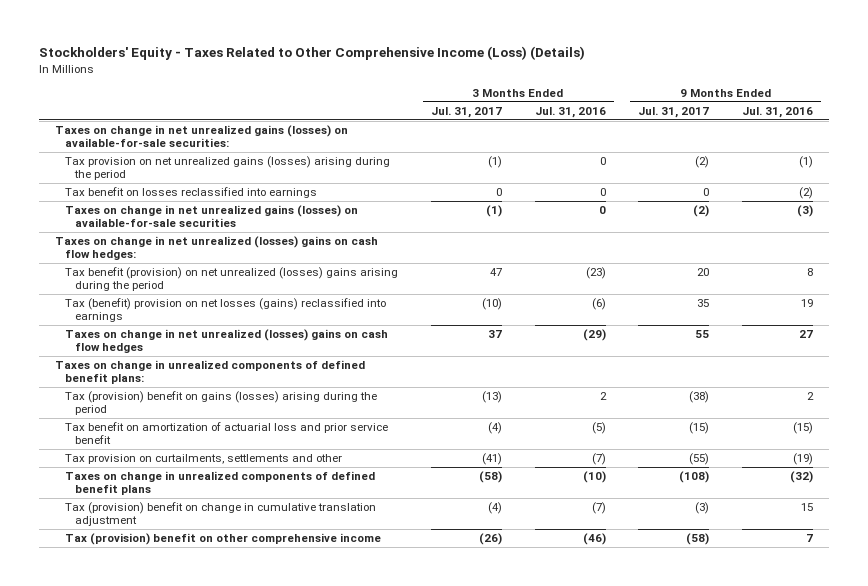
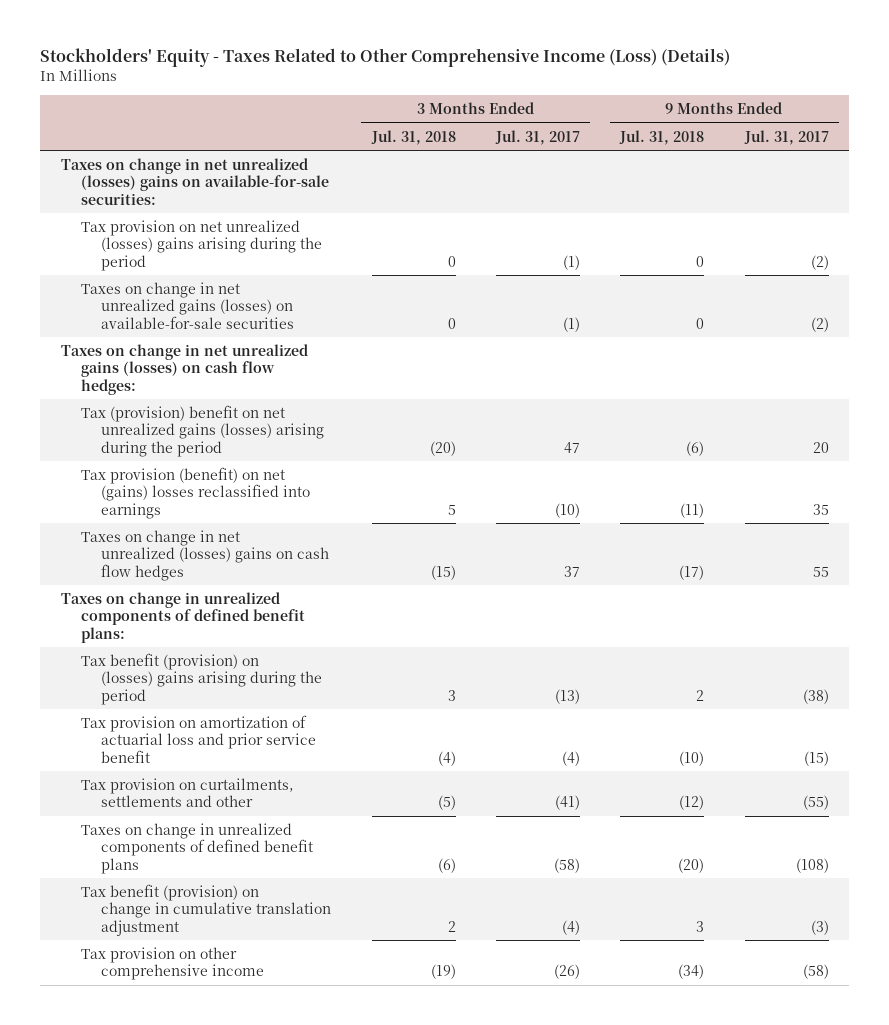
[534,107,606,119] Jul. 31, 2016 -> none
[741,107,813,119] Jul. 31, 2016 -> none
none -> [370,129,456,145] Jul. 31, 2018
none -> [619,129,705,145] Jul. 31, 2018
[65,187,318,199] Tax benefit on losses reclassified into earnings -> none
[55,125,349,148] Taxes on change in net unrealized gains (losses) on available-for-sale securities: -> [60,157,329,205] Taxes on change in net unrealized (losses) gains on available-for-sale securities:
[65,156,391,181] Tax provision on net unrealized gains (losses) arising during the period -> [80,219,323,271] Tax provision on net unrealized (losses) gains arising during the period
[55,236,379,261] Taxes on change in net unrealized (losses) gains on cash flow hedges: -> [60,343,308,395] Taxes on change in net unrealized gains (losses) on cash flow hedges:
[65,267,399,292] Tax benefit (provision) on net unrealized (losses) gains arising during the period -> [80,404,325,457] Tax (provision) benefit on net unrealized gains (losses) arising during the period
[65,298,387,323] Tax (benefit) provision on net losses (gains) reclassified into earnings -> [80,466,311,519] Tax provision (benefit) on net (gains) losses reclassified into earnings
[65,391,378,416] Tax (provision) benefit on gains (losses) arising during the period -> [80,652,323,705] Tax benefit (provision) on (losses) gains arising during the period
[65,422,389,445] Tax benefit on amortization of actuarial loss and prior service benefit -> [80,714,317,763] Tax provision on amortization of actuarial loss and prior service benefit
[65,502,377,527] Tax (provision) benefit on change in cumulative translation adjustment -> [80,883,332,936] Tax benefit (provision) on change in cumulative translation adjustment
[65,533,382,546] Tax (provision) benefit on other comprehensive income -> [80,946,265,981] Tax provision on other comprehensive income

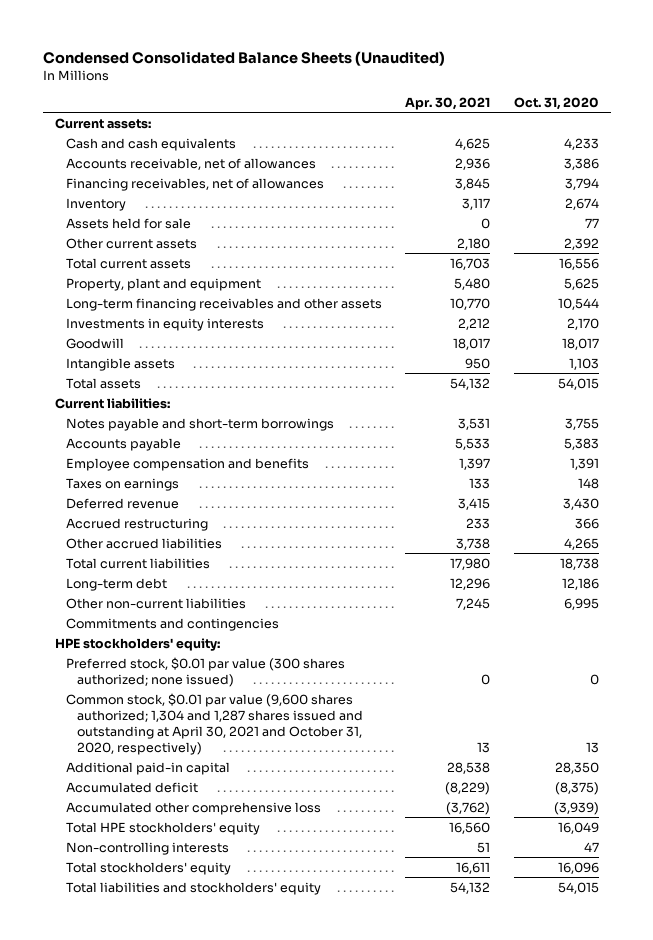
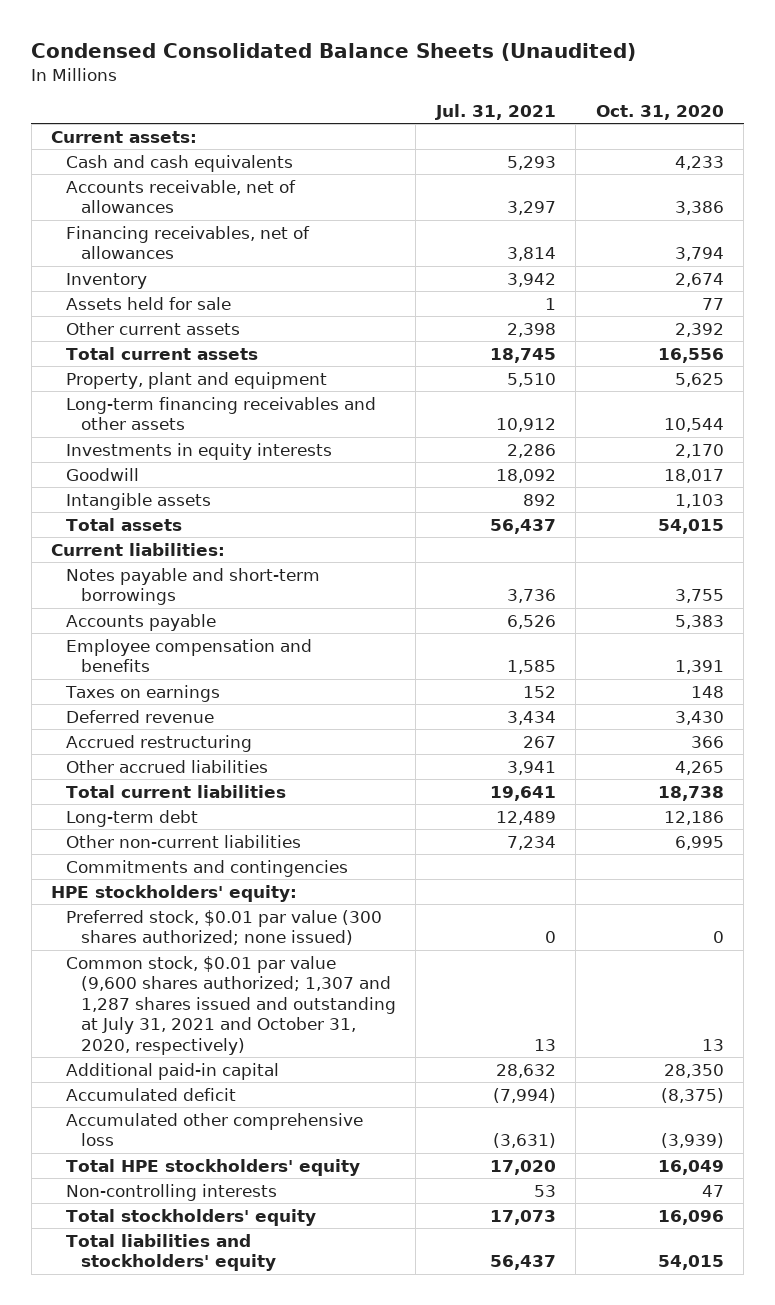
[405,97,491,111] Apr. 30, 2021 -> none
none -> [434,103,556,120] Jul. 31, 2021
[65,692,364,755] Common stock, $0.01 par value (9,600 shares authorized; 1,304 and 1,287 shares issued and outstanding at April 30, 2021 and October 31, 2020, respectively) -> [66,955,396,1055] Common stock, $0.01 par value (9,600 shares authorized; 1,307 and 1,287 shares issued and outstanding at July 31, 2021 and October 31, 2020, respectively)

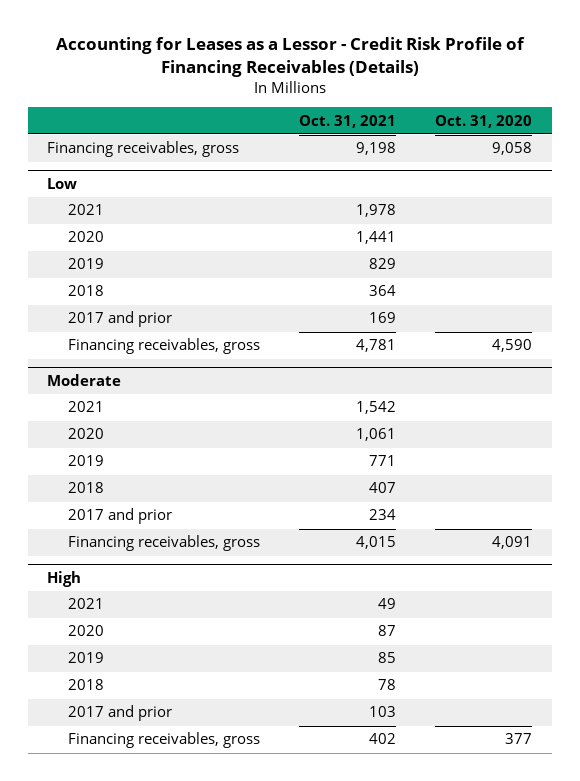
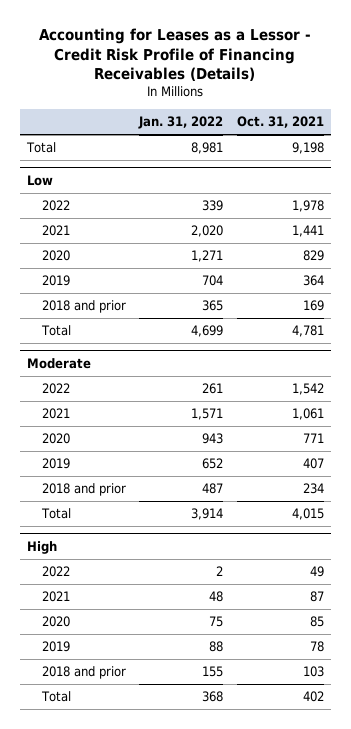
[435,114,533,128] Oct. 31, 2020 -> none
none -> [138,116,224,130] Jan. 31, 2022
[47,141,240,158] Financing receivables, gross -> [25,142,56,154] Total
[67,285,104,297] 2018 -> none
none -> [41,200,70,212] 2022
[356,204,397,218] 1,978 -> [291,225,324,238] 1,441
[356,231,397,245] 1,441 -> [302,250,324,262] 829
[369,258,397,270] 829 -> [302,275,324,287] 364
[67,311,172,328] 2017 and prior -> [41,300,126,314] 2018 and prior
[67,338,260,355] Financing receivables, gross -> [40,325,71,337] Total
[67,482,104,494] 2018 -> none
none -> [41,383,70,395] 2022
[356,401,397,415] 1,542 -> [291,408,324,421] 1,061
[356,428,397,442] 1,061 -> [302,433,324,444] 771
[369,455,397,467] 771 -> [302,458,324,470] 407
[67,508,172,525] 2017 and prior -> [41,483,126,497] 2018 and prior
[67,535,260,552] Financing receivables, gross -> [40,508,71,520] Total
[67,679,104,691] 2018 -> none
none -> [41,566,70,578] 2022
[378,598,397,610] 49 -> [309,591,324,603] 87
[378,625,397,637] 87 -> [309,616,324,628] 85
[378,652,397,664] 85 -> [309,641,324,653] 78
[67,705,172,722] 2017 and prior -> [41,666,126,680] 2018 and prior
[67,732,260,749] Financing receivables, gross -> [40,691,71,703] Total

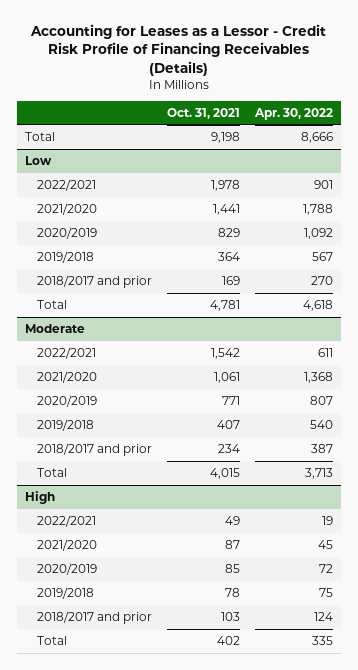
[138,116,224,130] Jan. 31, 2022 -> none
none -> [254,107,334,120] Apr. 30, 2022
[41,200,70,212] 2022 -> [37,178,97,191] 2022/2021
[41,225,70,237] 2021 -> [37,202,98,215] 2021/2020
[41,250,70,262] 2020 -> [37,226,98,239] 2020/2019
[41,275,70,287] 2019 -> [37,250,95,263] 2019/2018
[41,300,126,314] 2018 and prior -> [37,274,153,288] 2018/2017 and prior
[41,383,70,395] 2022 -> [37,346,97,359] 2022/2021
[41,408,70,420] 2021 -> [37,370,98,383] 2021/2020
[41,433,70,445] 2020 -> [37,394,98,407] 2020/2019
[41,458,70,470] 2019 -> [37,418,95,431] 2019/2018
[41,483,126,497] 2018 and prior -> [37,442,153,456] 2018/2017 and prior
[41,566,70,578] 2022 -> [37,514,97,527] 2022/2021
[41,591,70,603] 2021 -> [37,538,98,551] 2021/2020
[41,616,70,628] 2020 -> [37,562,98,575] 2020/2019
[41,641,70,653] 2019 -> [37,586,95,599] 2019/2018
[41,666,126,680] 2018 and prior -> [37,610,153,624] 2018/2017 and prior

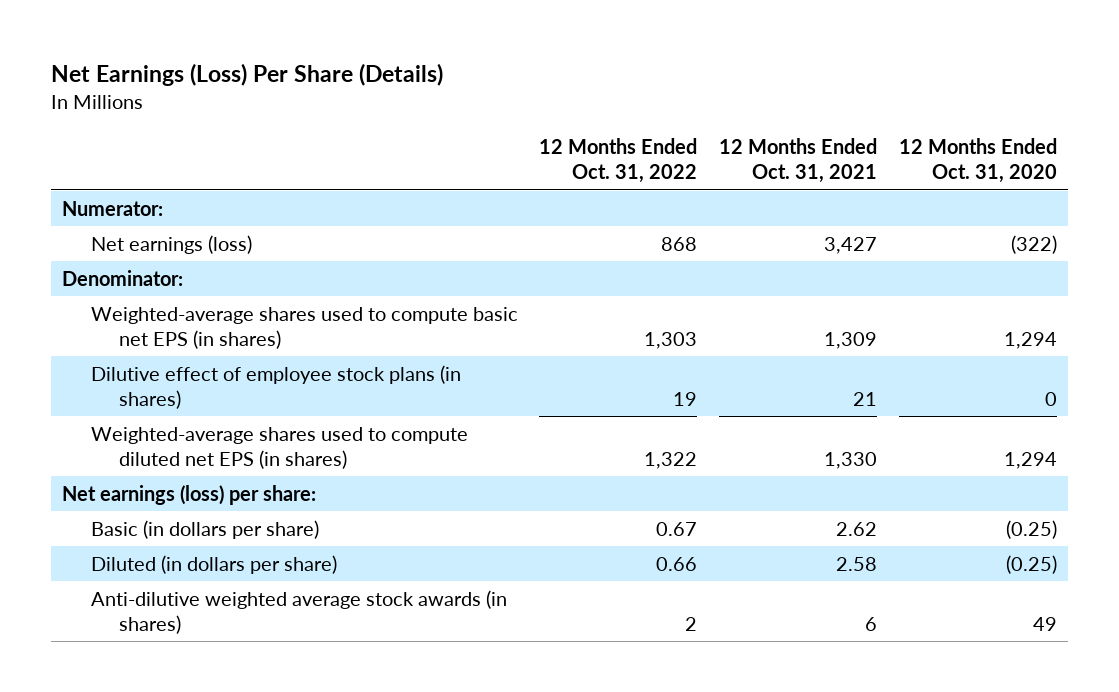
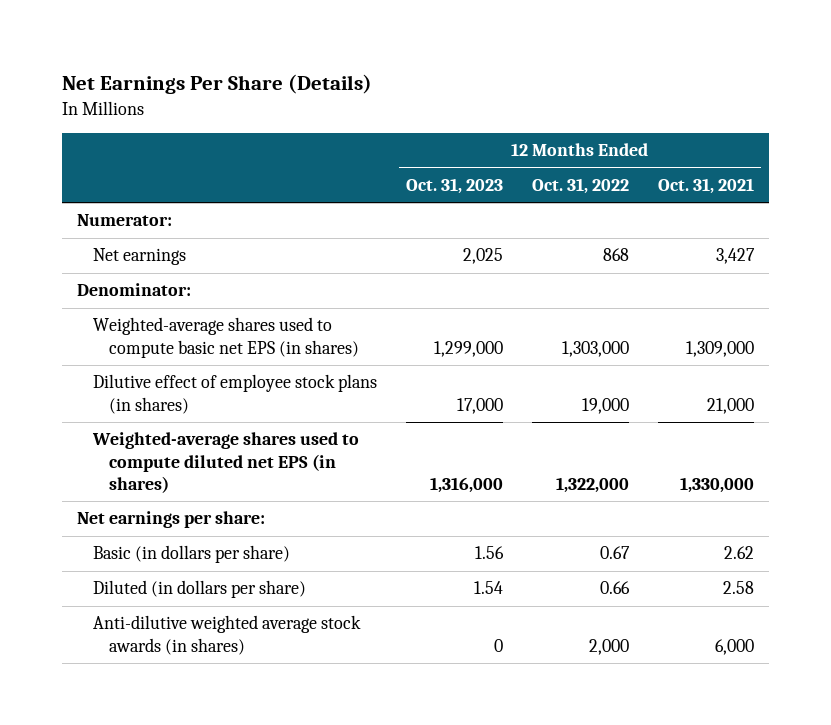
[50,62,443,86] Net Earnings (Loss) Per Share (Details) -> [62,74,373,95] Net Earnings Per Share (Details)
[899,137,1058,184] 12 Months Ended Oct. 31, 2020 -> none
none -> [405,177,503,194] Oct. 31, 2023
[90,234,252,254] Net earnings (loss) -> [92,248,186,266] Net earnings
[644,332,698,350] 1,303 -> [561,340,629,357] 1,303,000
[824,332,878,350] 1,309 -> [685,340,754,357] 1,309,000
[673,392,698,407] 19 -> [581,397,629,414] 19,000
[853,392,878,407] 21 -> [706,397,754,414] 21,000
[644,452,698,470] 1,322 -> [555,476,629,493] 1,322,000
[824,452,878,470] 1,330 -> [679,476,754,493] 1,330,000
[61,484,316,505] Net earnings (loss) per share: -> [76,511,265,529] Net earnings per share:
[685,617,698,632] 2 -> [588,638,629,655] 2,000
[865,617,878,632] 6 -> [714,638,754,655] 6,000

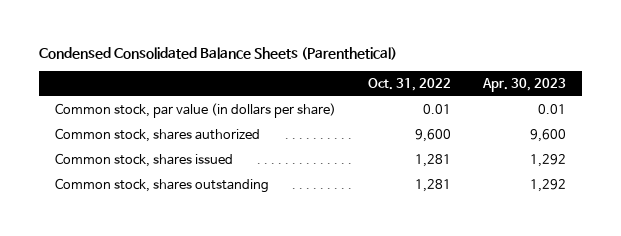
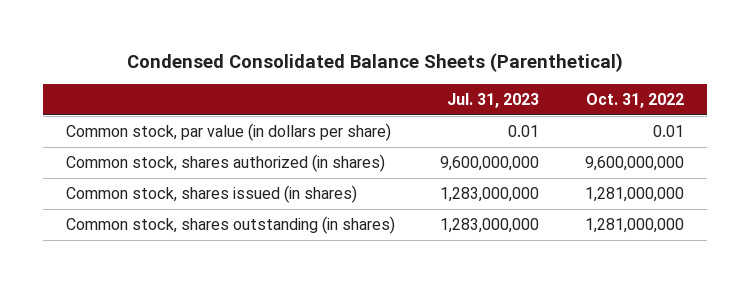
[481,77,566,92] Apr. 30, 2023 -> none
none -> [447,92,540,108] Jul. 31, 2023
[54,127,260,142] Common stock, shares authorized -> [65,154,385,173] Common stock, shares authorized (in shares)
[414,128,451,142] 9,600 -> [584,156,684,172] 9,600,000,000
[54,152,233,167] Common stock, shares issued -> [65,185,357,204] Common stock, shares issued (in shares)
[414,153,451,167] 1,281 -> [584,187,684,203] 1,281,000,000
[54,177,269,193] Common stock, shares outstanding -> [65,216,395,235] Common stock, shares outstanding (in shares)
[414,178,451,192] 1,281 -> [584,218,684,234] 1,281,000,000

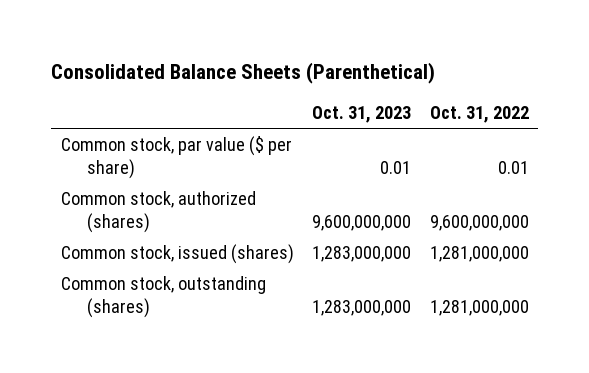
[126,52,623,72] Condensed Consolidated Balance Sheets (Parenthetical) -> [51,62,436,85] Consolidated Balance Sheets (Parenthetical)
[447,92,540,108] Jul. 31, 2023 -> none
none -> [312,106,412,124] Oct. 31, 2023
[65,123,391,142] Common stock, par value (in dollars per share) -> [60,135,292,180] Common stock, par value ($ per share)
[65,154,385,173] Common stock, shares authorized (in shares) -> [60,190,256,234] Common stock, authorized (shares)
[65,185,357,204] Common stock, shares issued (in shares) -> [60,243,294,264] Common stock, issued (shares)
[65,216,395,235] Common stock, shares outstanding (in shares) -> [60,275,266,319] Common stock, outstanding (shares)

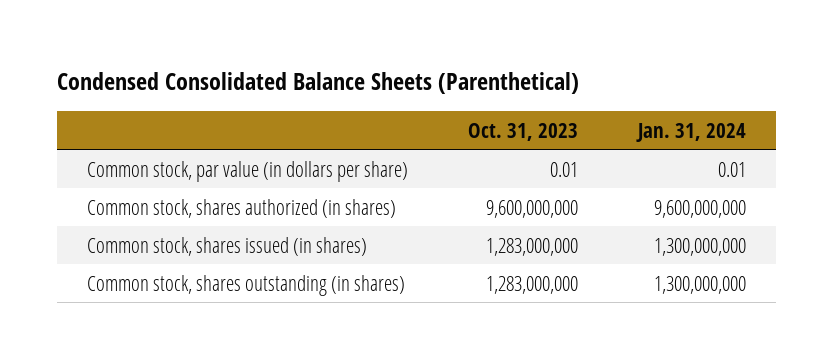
[51,62,436,85] Consolidated Balance Sheets (Parenthetical) -> [57,72,580,95] Condensed Consolidated Balance Sheets (Parenthetical)
[429,106,529,124] Oct. 31, 2022 -> none
none -> [636,122,747,142] Jan. 31, 2024
[60,135,292,180] Common stock, par value ($ per share) -> [87,160,409,182] Common stock, par value (in dollars per share)
[60,190,256,234] Common stock, authorized (shares) -> [87,198,397,218] Common stock, shares authorized (in shares)
[60,243,294,264] Common stock, issued (shares) -> [87,236,368,256] Common stock, shares issued (in shares)
[60,275,266,319] Common stock, outstanding (shares) -> [87,274,406,296] Common stock, shares outstanding (in shares)

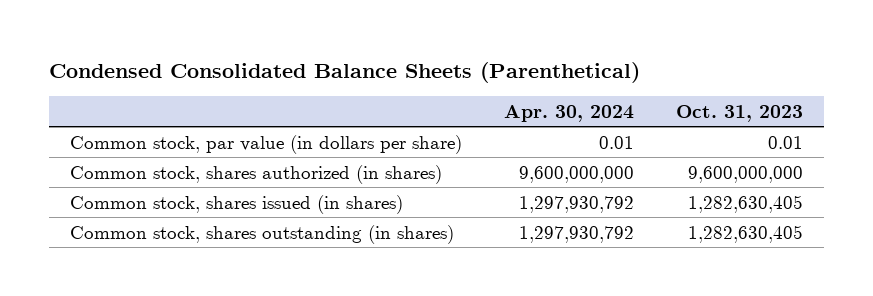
[636,122,747,142] Jan. 31, 2024 -> none
none -> [503,104,634,122] Apr. 30, 2024
[486,237,579,256] 1,283,000,000 -> [687,194,803,213] 1,282,630,405
[486,275,579,294] 1,283,000,000 -> [687,224,803,243] 1,282,630,405

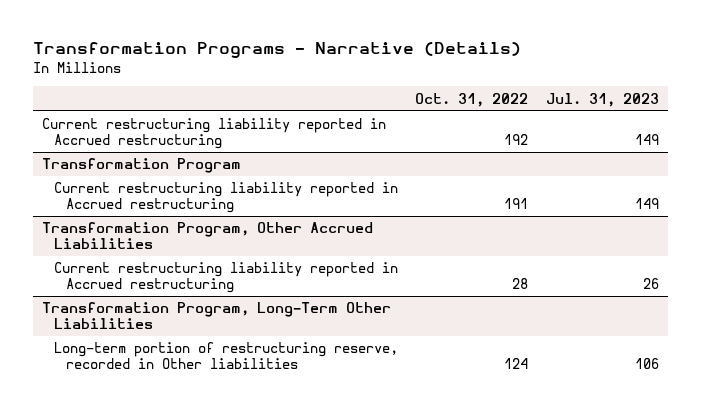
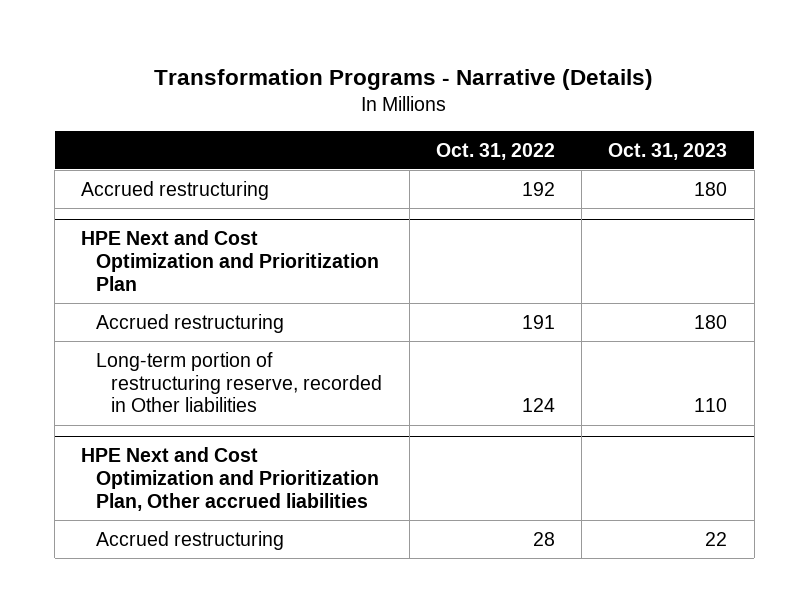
[546,92,660,107] Jul. 31, 2023 -> none
none -> [608,142,728,160] Oct. 31, 2023
[41,222,373,250] Transformation Program, Other Accrued Liabilities -> none
[53,262,398,294] Current restructuring liability reported in Accrued restructuring -> none
[41,302,391,330] Transformation Program, Long-Term Other Liabilities -> none
[41,118,386,150] Current restructuring liability reported in Accrued restructuring -> [81,180,270,200] Accrued restructuring
[41,158,241,174] Transformation Program -> [81,230,380,291] HPE Next and Cost Optimization and Prioritization Plan
[53,182,398,214] Current restructuring liability reported in Accrued restructuring -> [96,313,285,333] Accrued restructuring
none -> [81,447,380,511] HPE Next and Cost Optimization and Prioritization Plan, Other accrued liabilities
none -> [96,530,285,550] Accrued restructuring

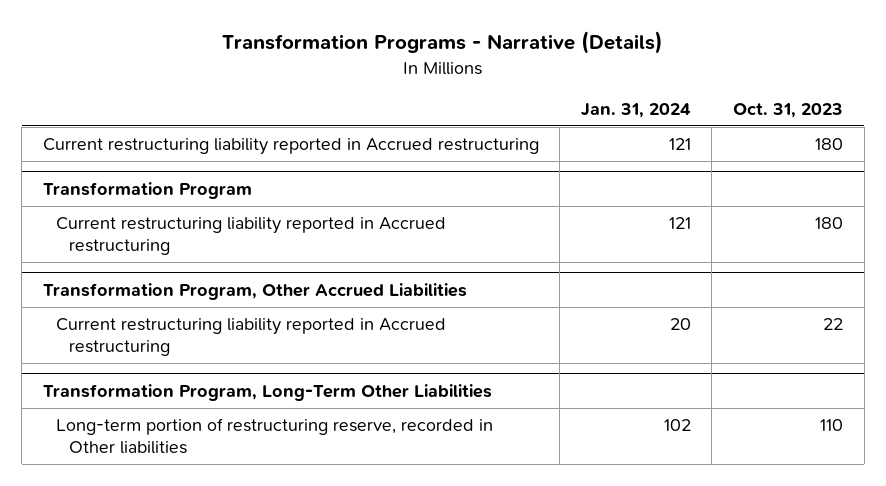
[435,142,555,160] Oct. 31, 2022 -> none
none -> [580,102,691,118] Jan. 31, 2024
[81,180,270,200] Accrued restructuring -> [42,138,539,156] Current restructuring liability reported in Accrued restructuring
[81,230,380,291] HPE Next and Cost Optimization and Prioritization Plan -> [42,182,252,200] Transformation Program
[96,313,285,333] Accrued restructuring -> [55,217,446,255] Current restructuring liability reported in Accrued restructuring
none -> [42,283,467,301] Transformation Program, Other Accrued Liabilities
none -> [55,318,446,356] Current restructuring liability reported in Accrued restructuring
none -> [42,384,492,402] Transformation Program, Long-Term Other Liabilities
[81,447,380,511] HPE Next and Cost Optimization and Prioritization Plan, Other accrued liabilities -> none
[96,530,285,550] Accrued restructuring -> none

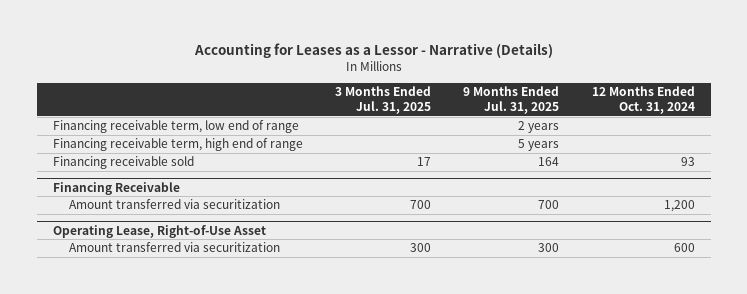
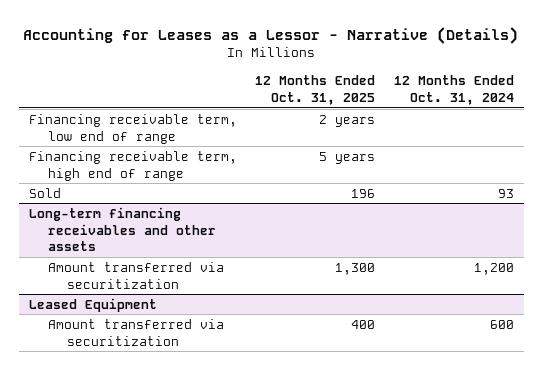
[335,86,432,114] 3 Months Ended Jul. 31, 2025 -> none
[463,86,560,114] 9 Months Ended Jul. 31, 2025 -> none
none -> [255,75,376,106] 12 Months Ended Oct. 31, 2025
[52,156,194,170] Financing receivable sold -> [28,187,61,198] Sold
[52,181,180,195] Financing Receivable -> [28,206,216,252] Long-term financing receivables and other assets
[52,224,266,238] Operating Lease, Right-of-Use Asset -> [28,297,157,312] Leased Equipment

